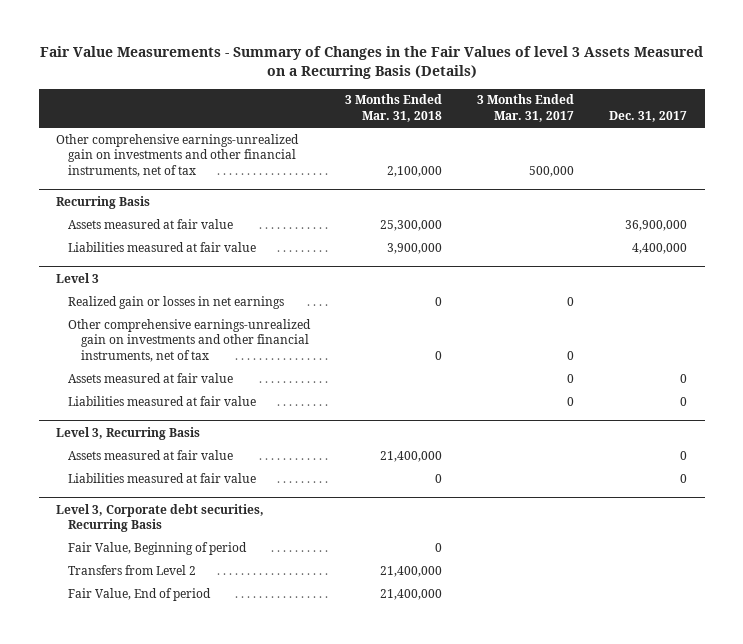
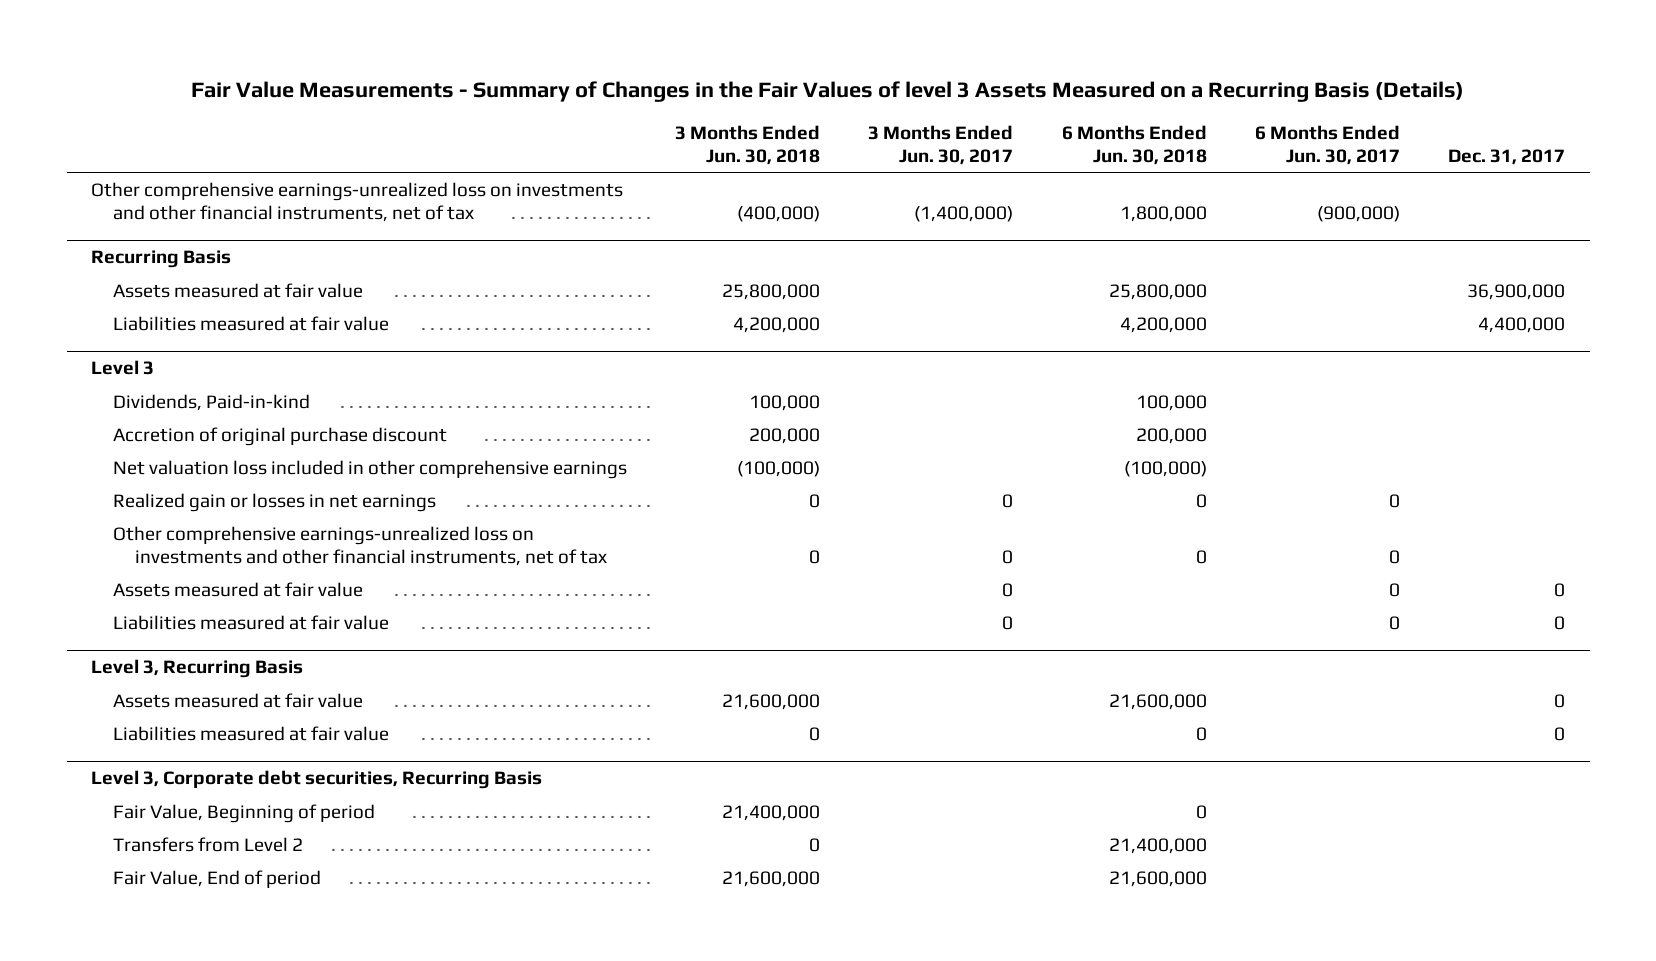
[345,94,443,122] 3 Months Ended Mar. 31, 2018 -> none
[477,94,575,122] 3 Months Ended Mar. 31, 2017 -> none
none -> [675,124,821,165] 3 Months Ended Jun. 30, 2018
none -> [868,124,1014,165] 3 Months Ended Jun. 30, 2017
none -> [1061,124,1207,165] 6 Months Ended Jun. 30, 2018
none -> [1255,124,1401,165] 6 Months Ended Jun. 30, 2017
[56,133,300,177] Other comprehensive earnings-unrealized gain on investments and other financial instruments, net of tax -> [90,181,623,222] Other comprehensive earnings-unrealized loss on investments and other financial instruments, net of tax
none -> [112,393,310,411] Dividends, Paid-in-kind
none -> [112,426,447,446] Accretion of original purchase discount
none -> [112,459,627,479] Net valuation loss included in other comprehensive earnings
[68,318,312,362] Other comprehensive earnings-unrealized gain on investments and other financial instruments, net of tax -> [112,525,607,566] Other comprehensive earnings-unrealized loss on investments and other financial instruments, net of tax

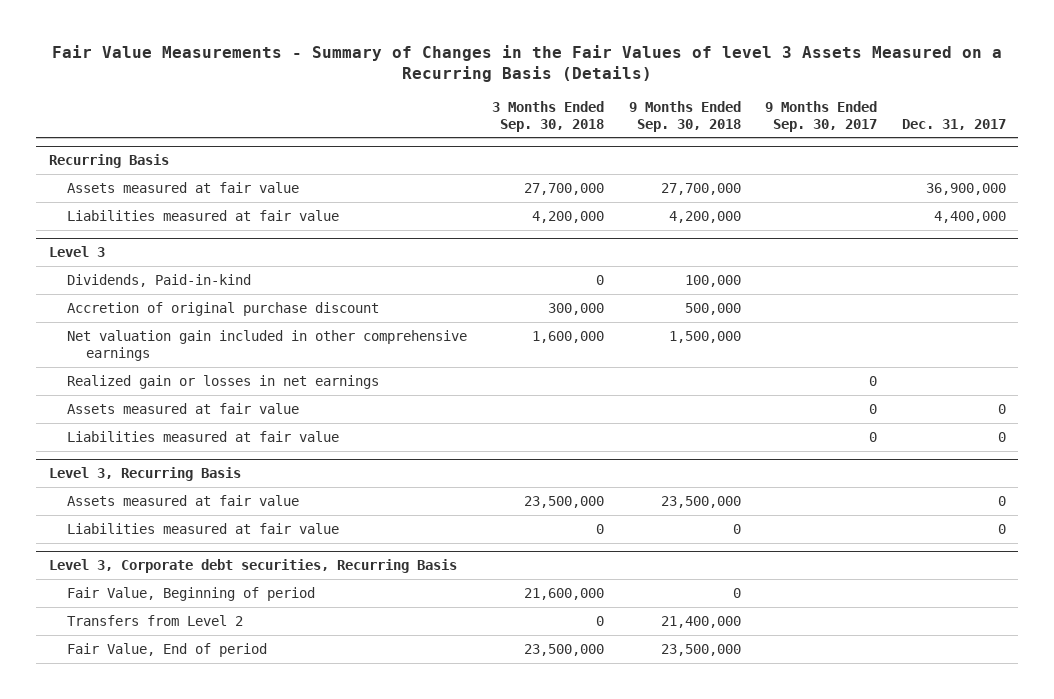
[675,124,821,165] 3 Months Ended Jun. 30, 2018 -> none
[868,124,1014,165] 3 Months Ended Jun. 30, 2017 -> none
[1061,124,1207,165] 6 Months Ended Jun. 30, 2018 -> none
[1255,124,1401,165] 6 Months Ended Jun. 30, 2017 -> none
none -> [491,100,604,132] 3 Months Ended Sep. 30, 2018
none -> [628,100,741,132] 9 Months Ended Sep. 30, 2018
none -> [765,100,878,132] 9 Months Ended Sep. 30, 2017
[90,181,623,222] Other comprehensive earnings-unrealized loss on investments and other financial instruments, net of tax -> none
[112,459,627,479] Net valuation loss included in other comprehensive earnings -> [67,329,468,361] Net valuation gain included in other comprehensive earnings
[112,525,607,566] Other comprehensive earnings-unrealized loss on investments and other financial instruments, net of tax -> none

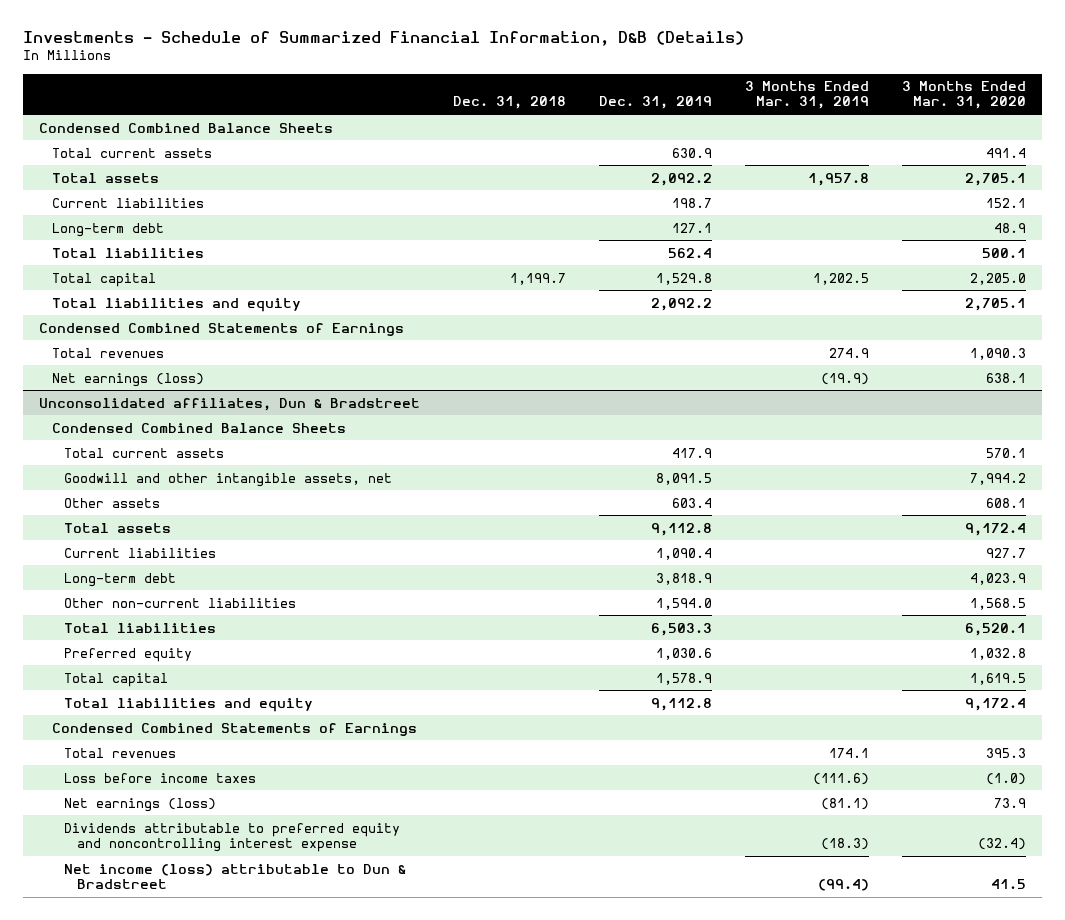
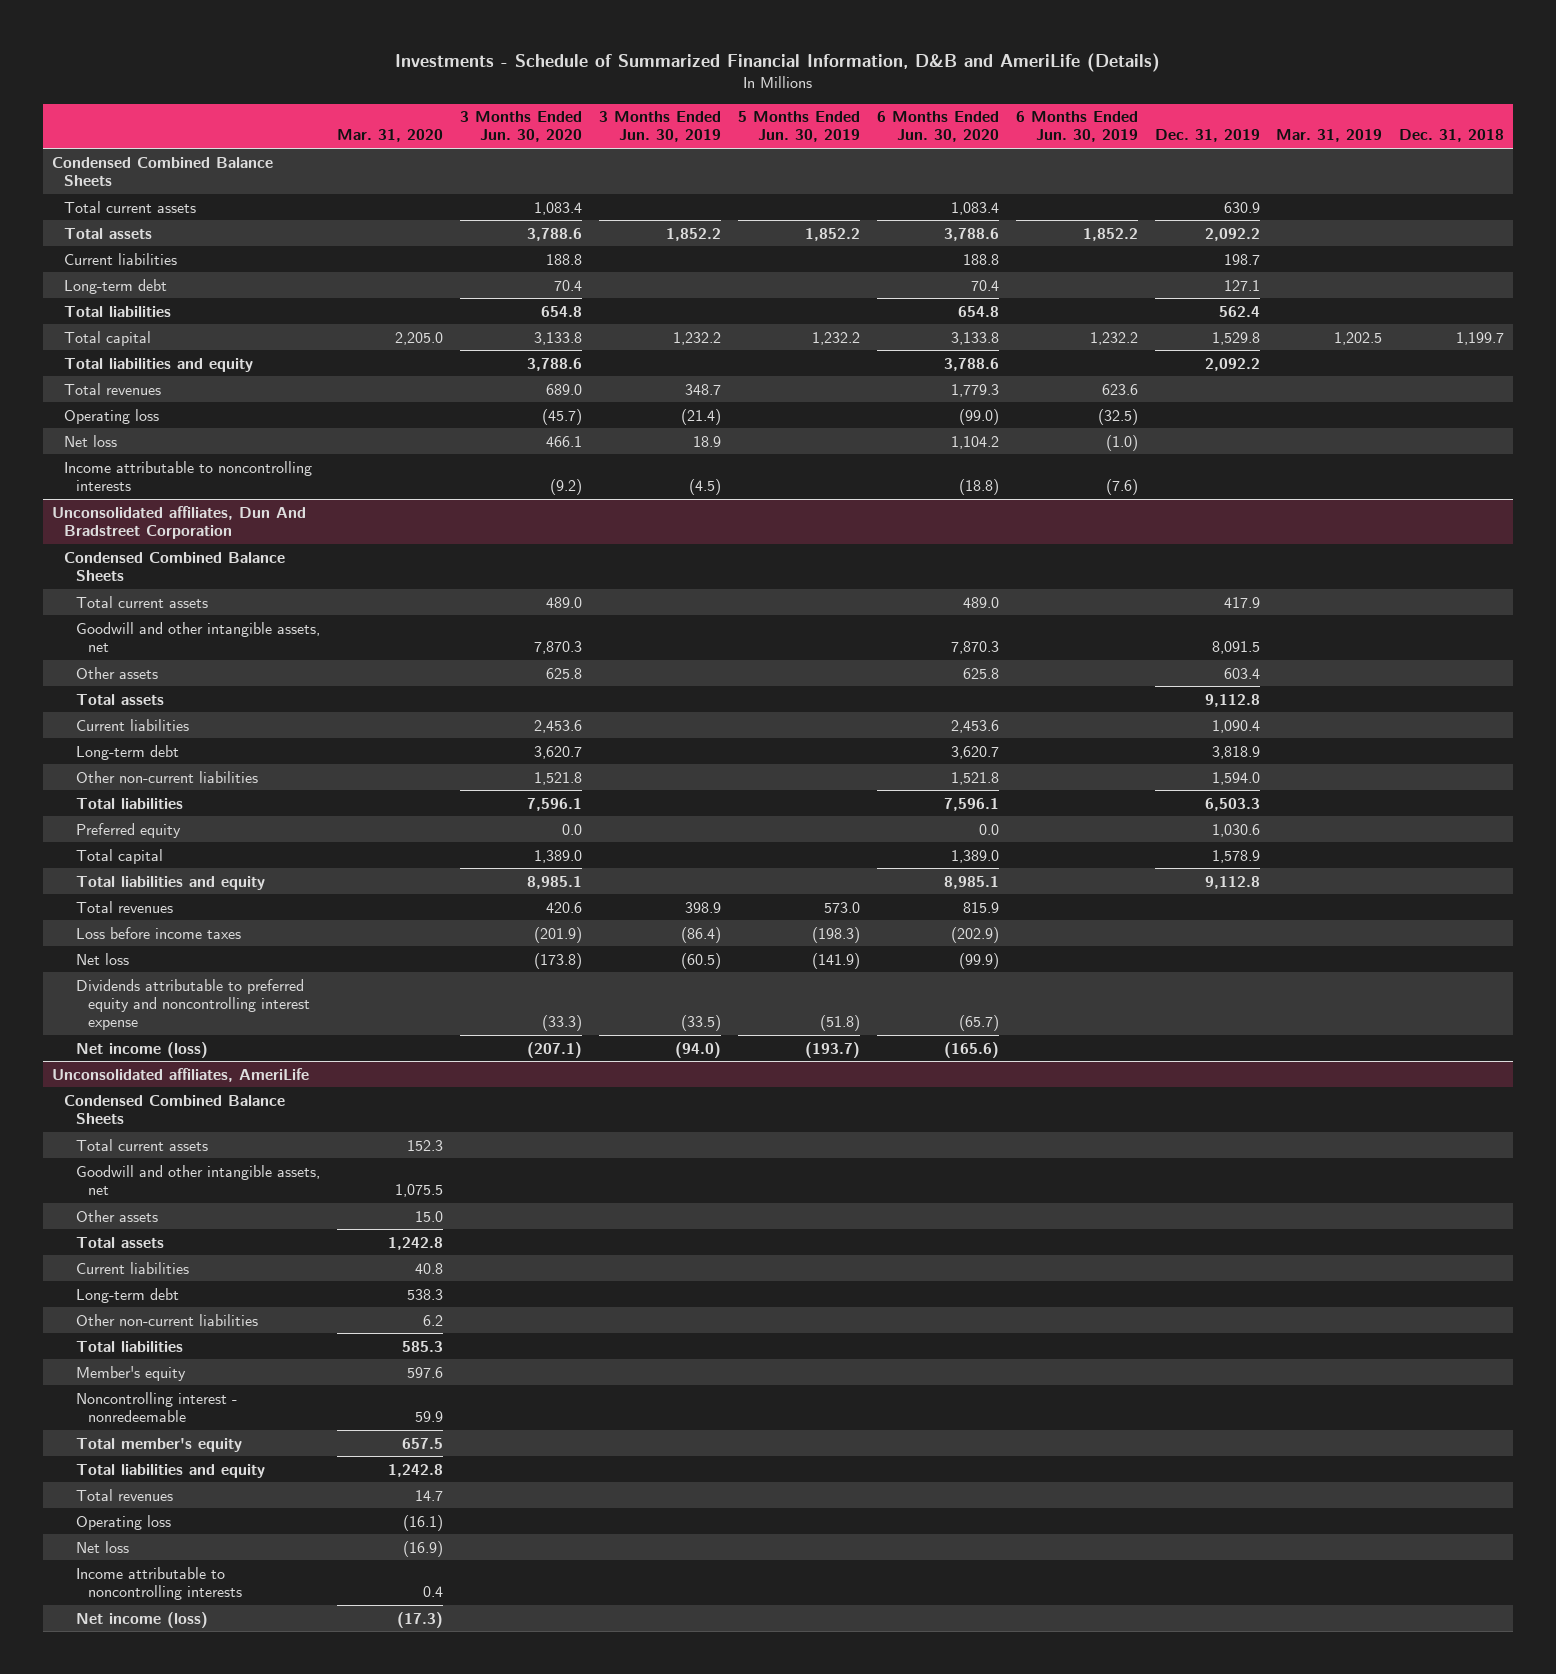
[22,30,744,46] Investments - Schedule of Summarized Financial Information, D&B (Details) -> [395,53,1161,73] Investments - Schedule of Summarized Financial Information, D&B and AmeriLife (Details)
[744,81,869,110] 3 Months Ended Mar. 31, 2019 -> none
[901,81,1026,110] 3 Months Ended Mar. 31, 2020 -> none
none -> [337,129,444,143] Mar. 31, 2020
none -> [459,111,582,143] 3 Months Ended Jun. 30, 2020
none -> [598,111,721,143] 3 Months Ended Jun. 30, 2019
none -> [737,111,860,143] 5 Months Ended Jun. 30, 2019
none -> [876,111,999,143] 6 Months Ended Jun. 30, 2020
none -> [1015,111,1138,143] 6 Months Ended Jun. 30, 2019
none -> [1276,129,1383,143] Mar. 31, 2019
[39,322,405,336] Condensed Combined Statements of Earnings -> none
none -> [64,408,160,424] Operating loss
[51,372,204,387] Net earnings (loss) -> [64,434,118,447] Net loss
none -> [64,460,313,491] Income attributable to noncontrolling interests
[39,397,421,411] Unconsolidated affiliates, Dun & Bradstreet -> [51,505,306,539] Unconsolidated affiliates, Dun And Bradstreet Corporation
[51,722,417,736] Condensed Combined Statements of Earnings -> none
[64,797,217,812] Net earnings (loss) -> [76,952,130,965] Net loss
[64,863,407,889] Net income (loss) attributable to Dun & Bradstreet -> [76,1041,209,1058] Net income (loss)
none -> [51,1067,309,1082] Unconsolidated affiliates, AmeriLife
none -> [64,1094,286,1124] Condensed Combined Balance Sheets
none -> [76,1138,209,1151] Total current assets
none -> [76,1164,321,1195] Goodwill and other intangible assets, net
none -> [76,1209,159,1222] Other assets
none -> [76,1236,165,1248] Total assets
none -> [76,1261,190,1274] Current liabilities
none -> [76,1287,180,1303] Long-term debt
none -> [76,1313,259,1326] Other non-current liabilities
none -> [76,1340,184,1352] Total liabilities
none -> [76,1365,187,1381] Member's equity
none -> [76,1391,238,1422] Noncontrolling interest - nonredeemable
none -> [76,1437,243,1452] Total member's equity
none -> [76,1463,266,1478] Total liabilities and equity
none -> [76,1488,174,1501] Total revenues
none -> [76,1514,172,1530] Operating loss
none -> [76,1540,130,1553] Net loss
none -> [76,1566,243,1600] Income attributable to noncontrolling interests
none -> [76,1611,209,1628] Net income (loss)

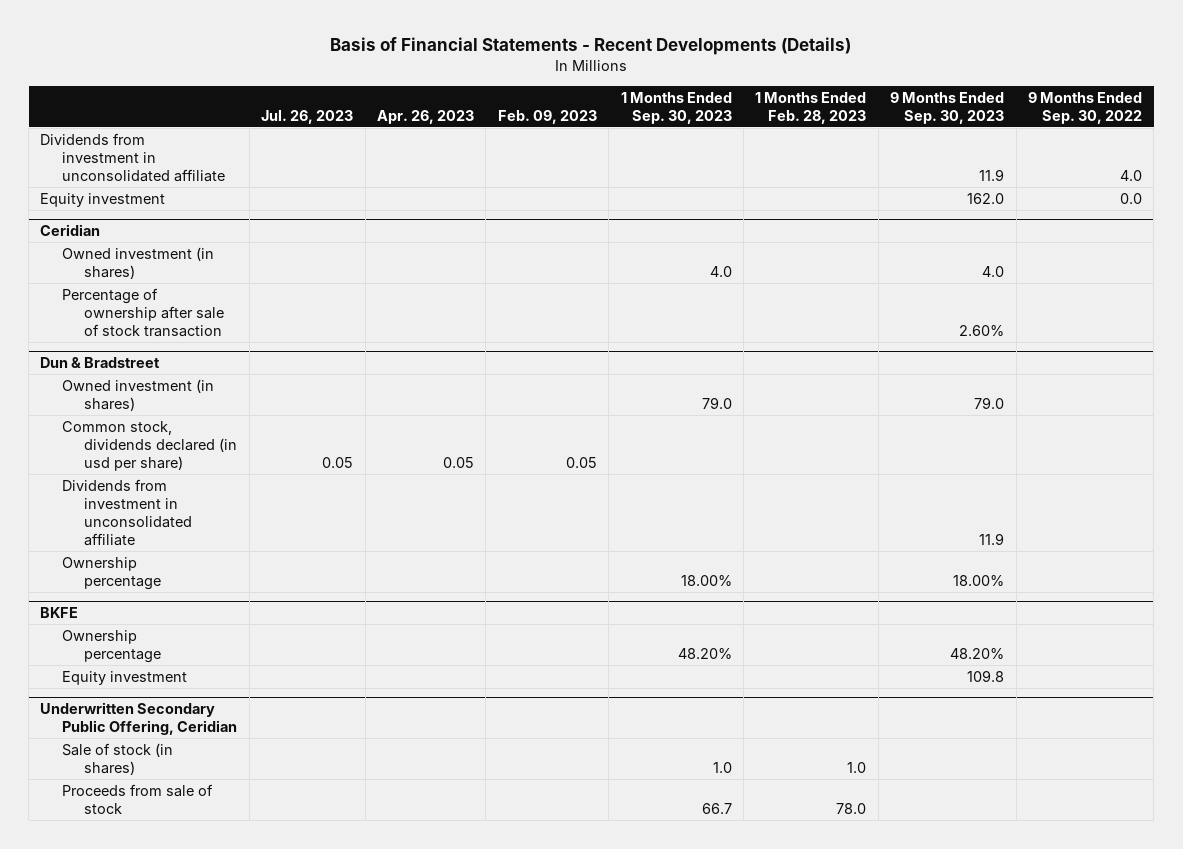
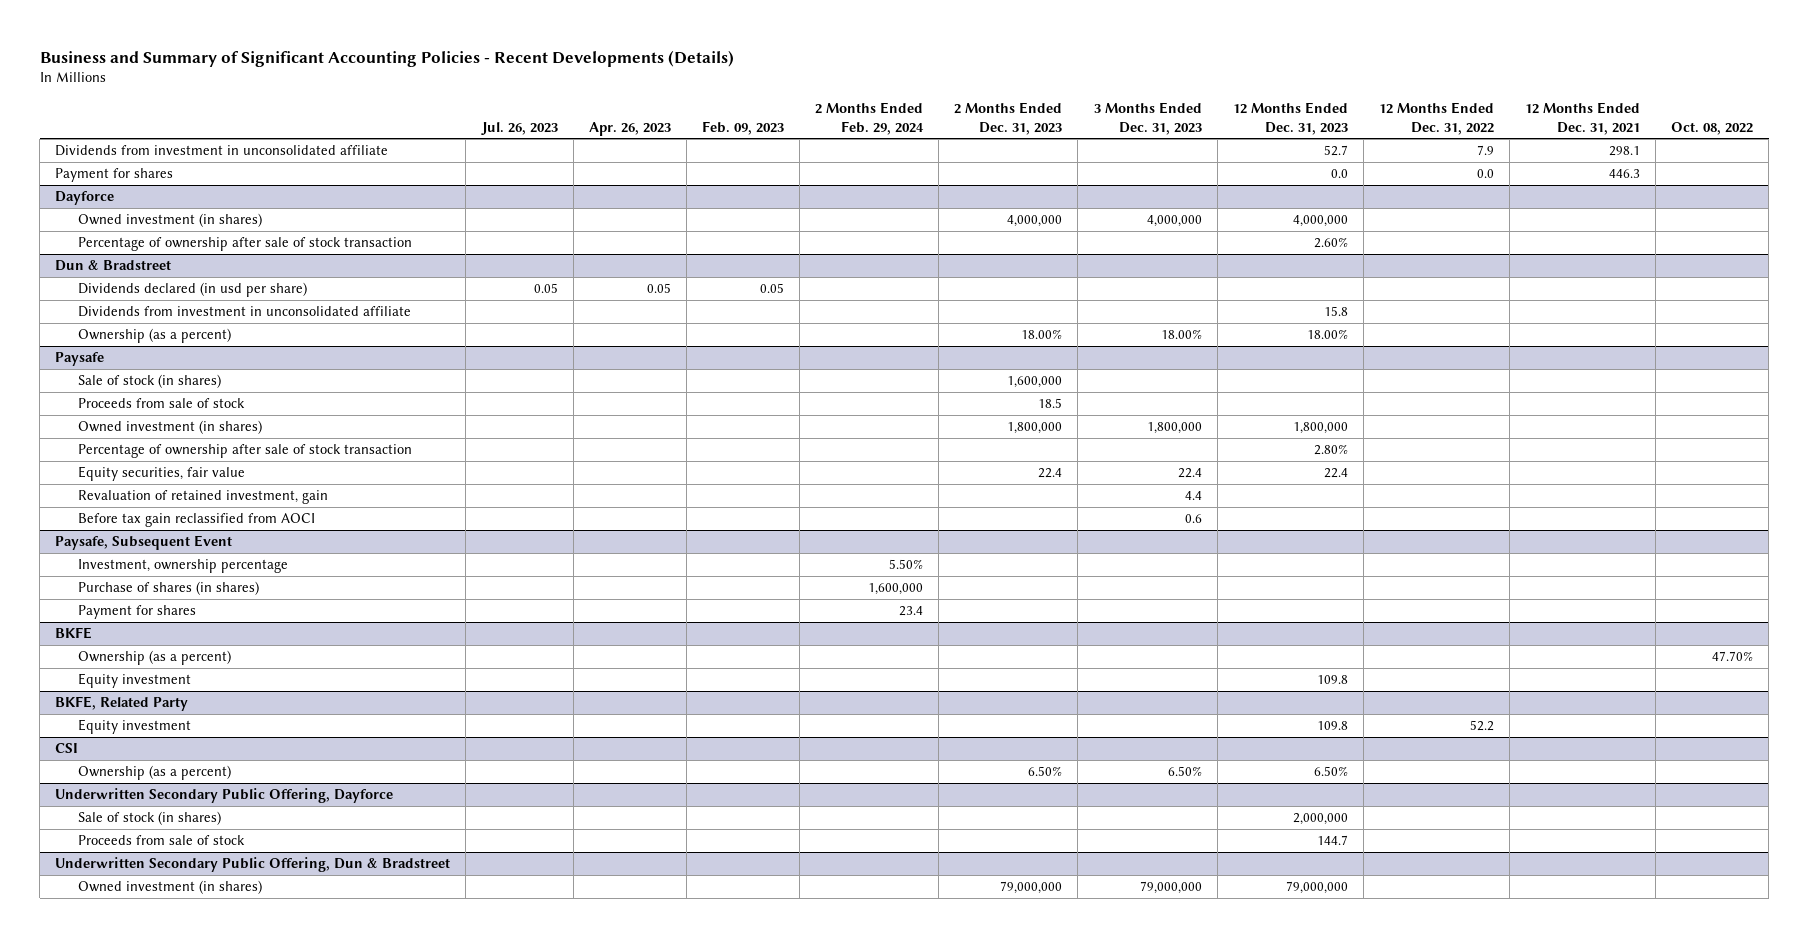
[330,37,852,56] Basis of Financial Statements - Recent Developments (Details) -> [39,49,734,67] Business and Summary of Significant Accounting Policies - Recent Developments (Details)
[620,91,732,124] 1 Months Ended Sep. 30, 2023 -> none
[755,91,867,124] 1 Months Ended Feb. 28, 2023 -> none
[890,91,1005,124] 9 Months Ended Sep. 30, 2023 -> none
[1028,91,1143,124] 9 Months Ended Sep. 30, 2022 -> none
none -> [815,102,925,135] 2 Months Ended Feb. 29, 2024
none -> [954,102,1063,135] 2 Months Ended Dec. 31, 2023
none -> [1093,102,1202,135] 3 Months Ended Dec. 31, 2023
none -> [1232,102,1348,135] 12 Months Ended Dec. 31, 2023
none -> [1378,102,1494,135] 12 Months Ended Dec. 31, 2022
none -> [1525,102,1641,135] 12 Months Ended Dec. 31, 2021
none -> [1671,121,1754,135] Oct. 08, 2022
[40,192,166,207] Equity investment -> none
[40,223,101,236] Ceridian -> none
[62,246,215,279] Owned investment (in shares) -> none
[62,287,225,338] Percentage of ownership after sale of stock transaction -> none
none -> [55,168,174,183] Payment for shares
none -> [55,191,115,206] Dayforce
none -> [78,213,263,228] Owned investment (in shares)
none -> [78,237,413,252] Percentage of ownership after sale of stock transaction
[62,378,215,411] Owned investment (in shares) -> none
[62,420,238,472] Common stock, dividends declared (in usd per share) -> [78,282,308,298] Dividends declared (in usd per share)
[62,556,162,590] Ownership percentage -> [78,328,232,344] Ownership (as a percent)
none -> [55,352,105,367] Paysafe
none -> [78,374,222,389] Sale of stock (in shares)
none -> [78,398,246,409] Proceeds from sale of stock
none -> [78,420,263,435] Owned investment (in shares)
none -> [78,444,413,459] Percentage of ownership after sale of stock transaction
none -> [78,466,246,482] Equity securities, fair value
none -> [78,490,329,505] Revaluation of retained investment, gain
none -> [78,513,316,528] Before tax gain reclassified from AOCI
none -> [55,535,233,551] Paysafe, Subsequent Event
none -> [78,559,289,574] Investment, ownership percentage
none -> [78,581,260,596] Purchase of shares (in shares)
none -> [78,605,197,620] Payment for shares
[62,629,162,663] Ownership percentage -> [78,650,232,666] Ownership (as a percent)
none -> [55,696,189,712] BKFE, Related Party
none -> [78,719,192,735] Equity investment
none -> [55,743,79,754] CSI
none -> [78,765,232,781] Ownership (as a percent)
[40,701,238,736] Underwritten Secondary Public Offering, Ceridian -> [55,788,394,804] Underwritten Secondary Public Offering, Dayforce
none -> [55,857,451,873] Underwritten Secondary Public Offering, Dun & Bradstreet
none -> [78,880,263,895] Owned investment (in shares)

